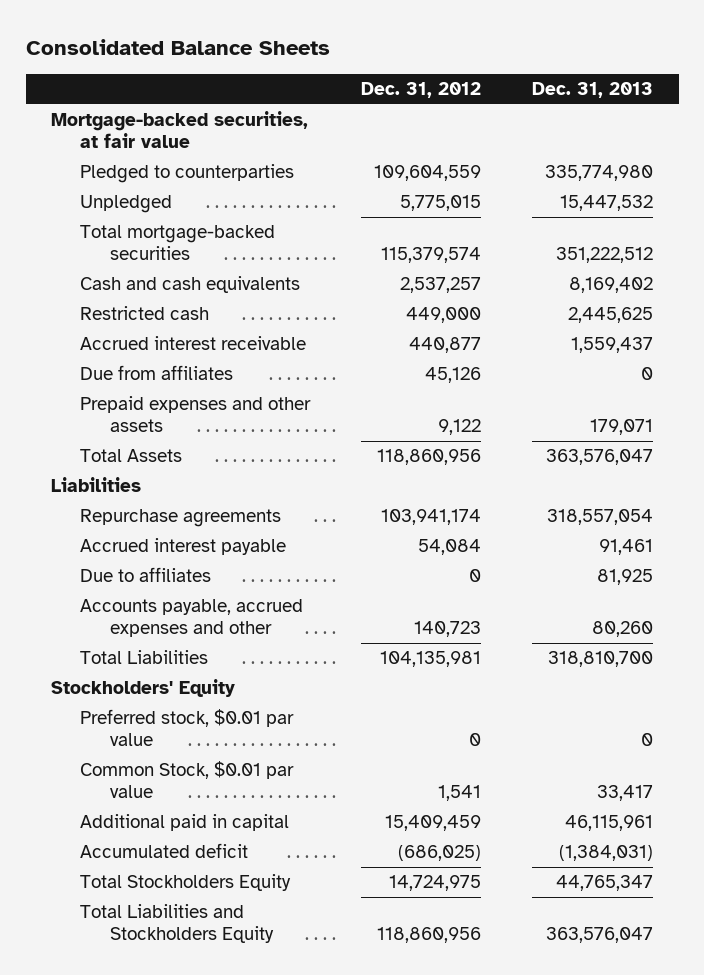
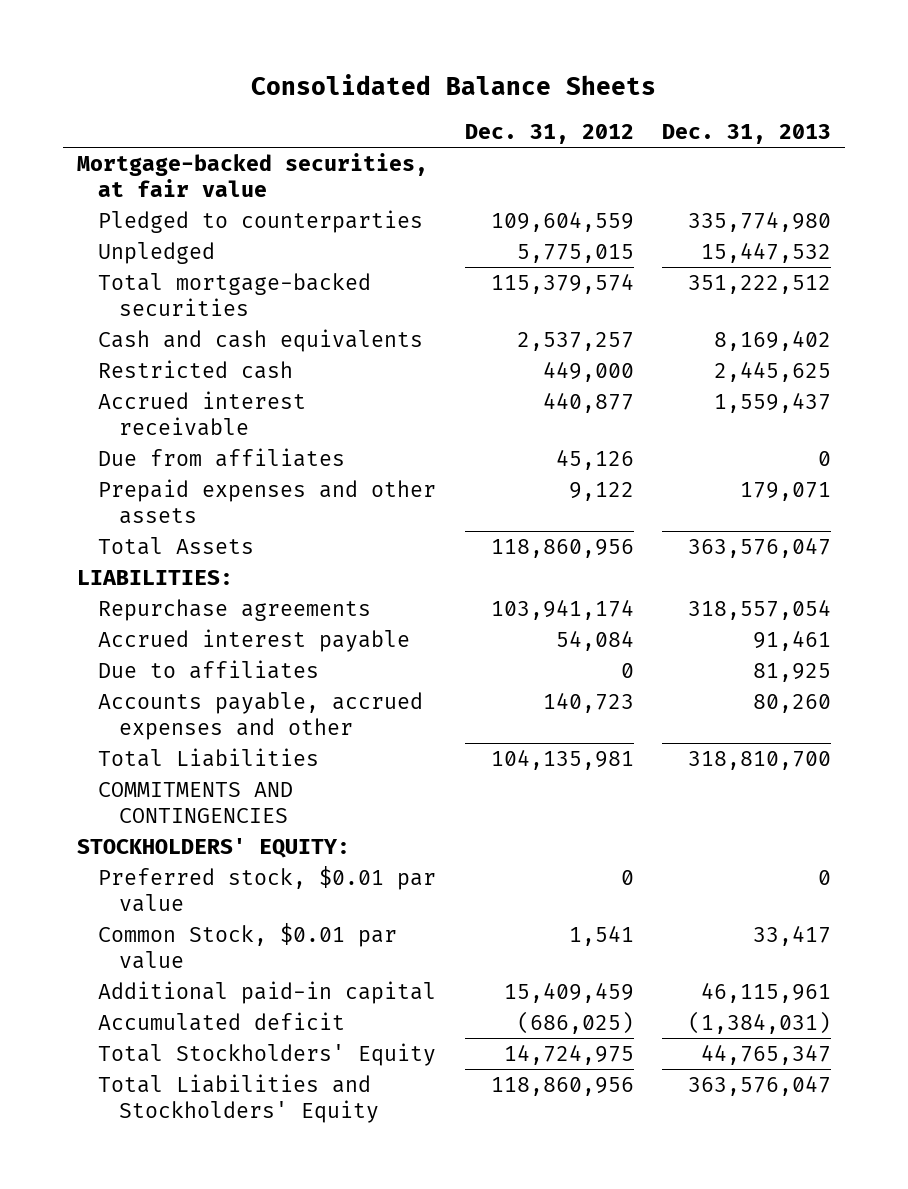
[50,477,141,493] Liabilities -> [77,569,234,585] LIABILITIES:
none -> [98,781,294,823] COMMITMENTS AND CONTINGENCIES
[50,679,235,698] Stockholders' Equity -> [77,837,351,858] STOCKHOLDERS' EQUITY:
[80,814,290,832] Additional paid in capital -> [98,980,437,1004] Additional paid-in capital
[80,874,292,892] Total Stockholders Equity -> [98,1042,437,1066] Total Stockholders' Equity
[80,904,274,944] Total Liabilities and Stockholders Equity -> [98,1073,380,1123] Total Liabilities and Stockholders' Equity

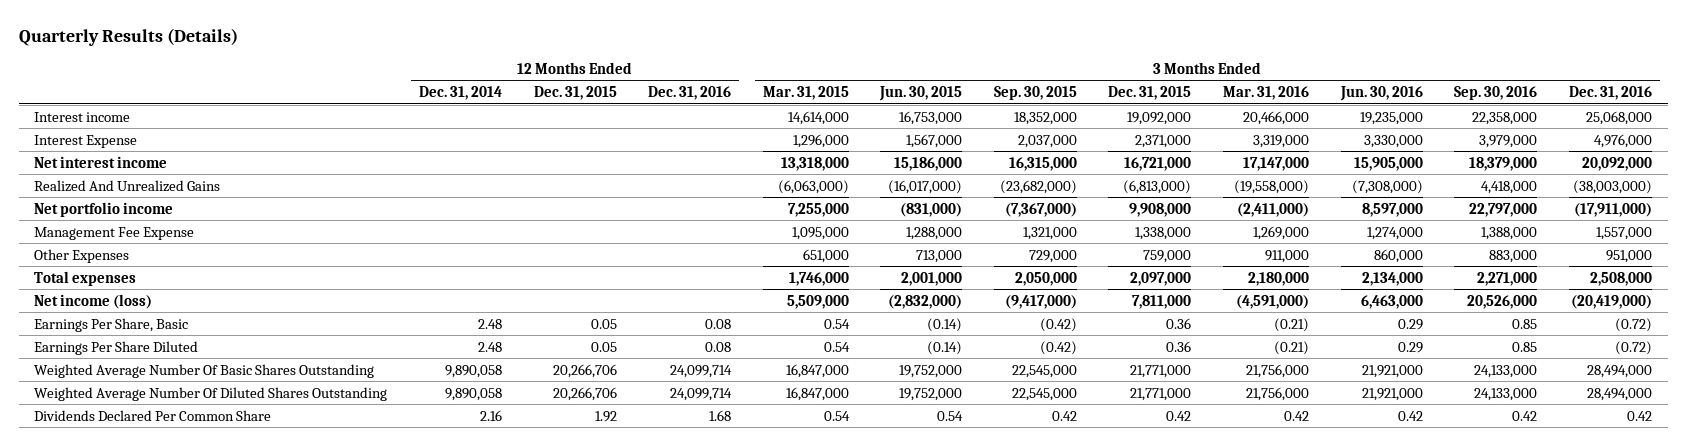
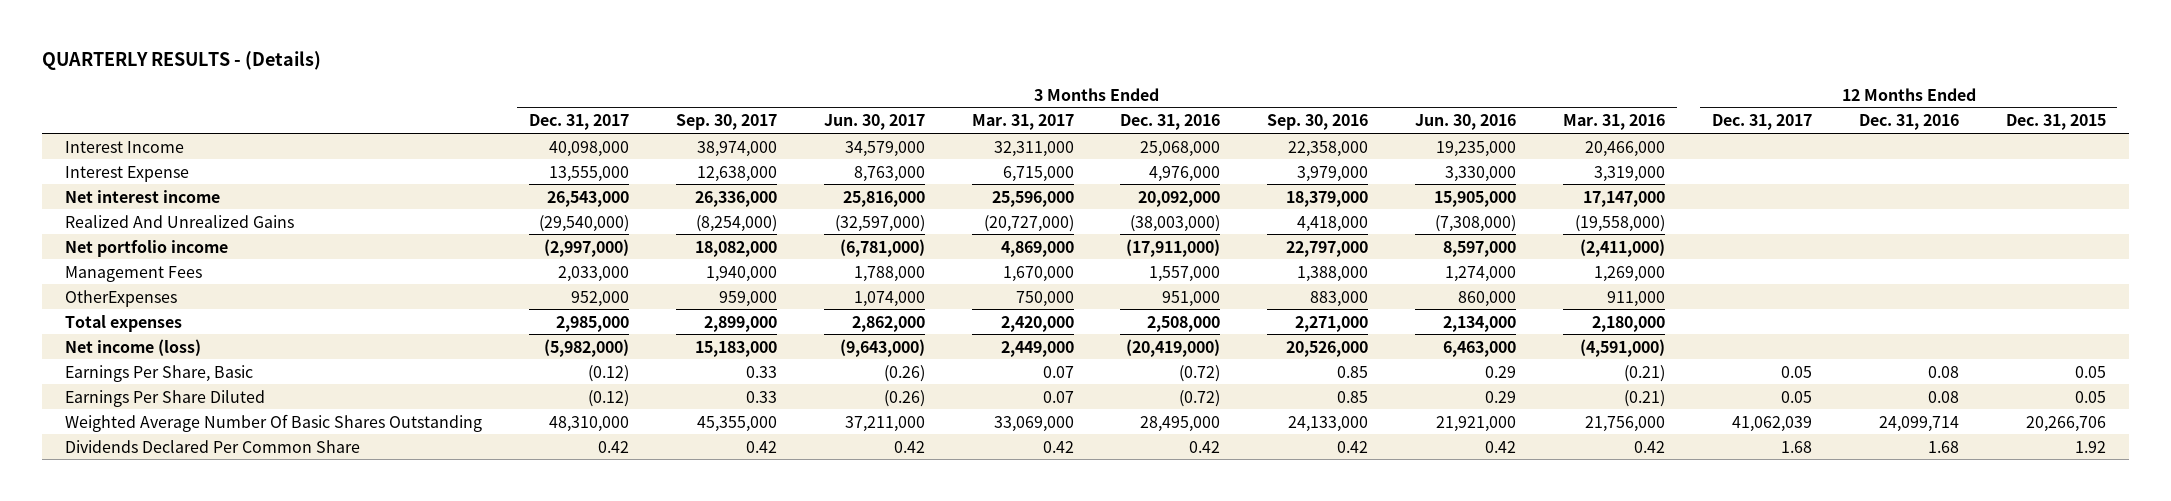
[18,27,238,46] Quarterly Results (Details) -> [41,51,321,71] QUARTERLY RESULTS - (Details)
[418,86,502,101] Dec. 31, 2014 -> none
[762,86,849,101] Mar. 31, 2015 -> none
[879,86,963,102] Jun. 30, 2015 -> none
[993,86,1077,101] Sep. 30, 2015 -> none
[1108,86,1192,101] Dec. 31, 2015 -> none
none -> [529,114,630,131] Dec. 31, 2017
none -> [675,114,777,131] Sep. 30, 2017
none -> [823,114,925,131] Jun. 30, 2017
none -> [971,114,1074,131] Mar. 31, 2017
none -> [1711,114,1812,131] Dec. 31, 2017
[34,111,131,122] Interest income -> [65,140,185,153] Interest Income
[34,226,195,240] Management Fee Expense -> [65,265,203,282] Management Fees
[34,248,130,263] Other Expenses -> [65,289,178,307] OtherExpenses
[34,386,388,401] Weighted Average Number Of Diluted Shares Outstanding -> none
[1586,364,1652,378] 28,494,000 -> [1140,415,1221,432] 28,495,000

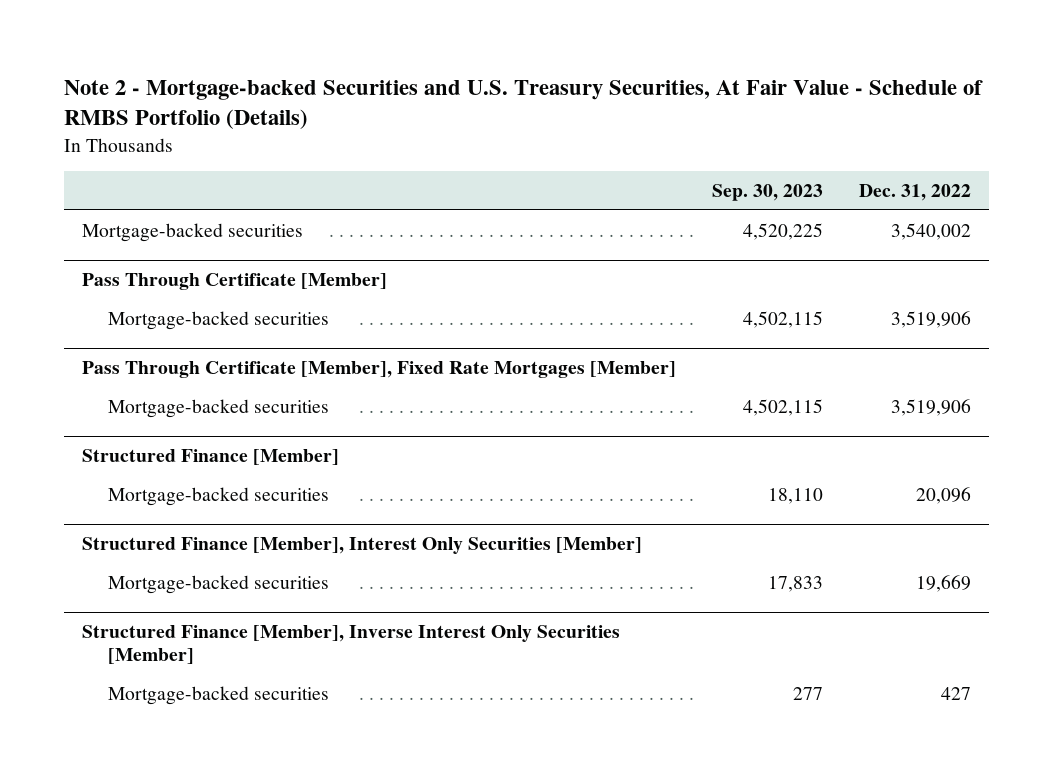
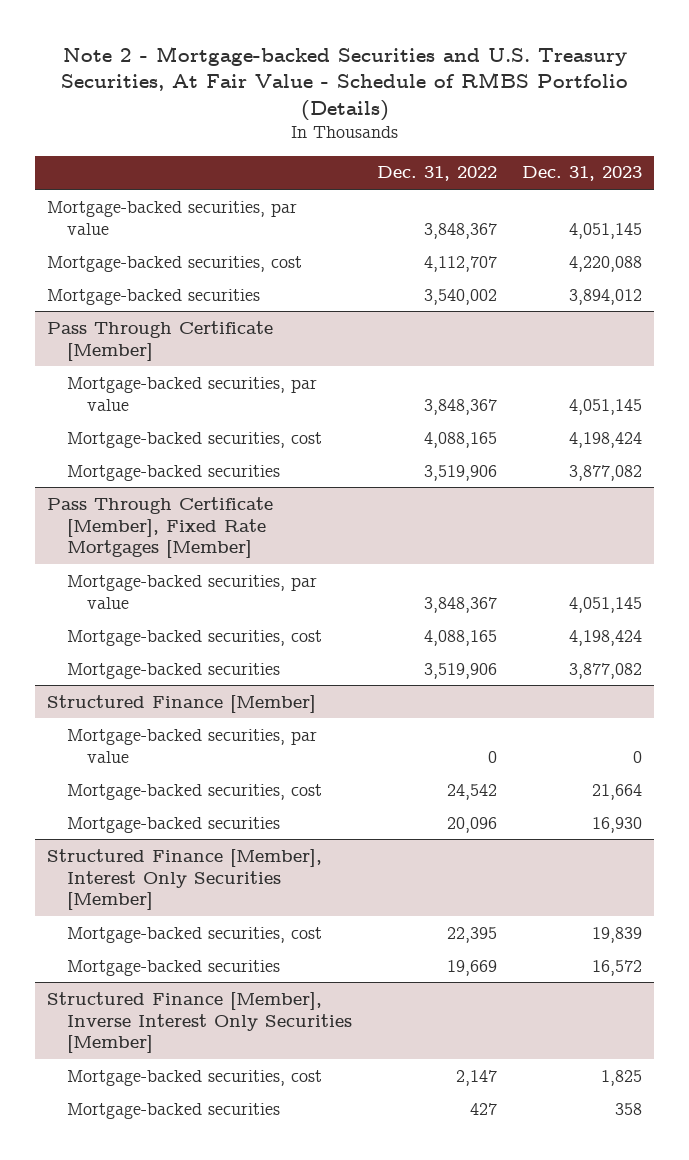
[712,183,824,201] Sep. 30, 2023 -> none
none -> [521,166,642,182] Dec. 31, 2023
none -> [47,200,298,235] Mortgage-backed securities, par value
none -> [47,255,303,272] Mortgage-backed securities, cost
none -> [67,376,318,411] Mortgage-backed securities, par value
none -> [67,431,323,448] Mortgage-backed securities, cost
none -> [67,574,318,609] Mortgage-backed securities, par value
none -> [67,629,323,646] Mortgage-backed securities, cost
none -> [67,728,318,763] Mortgage-backed securities, par value
none -> [67,783,323,800] Mortgage-backed securities, cost
none -> [67,926,323,943] Mortgage-backed securities, cost
none -> [67,1069,323,1086] Mortgage-backed securities, cost

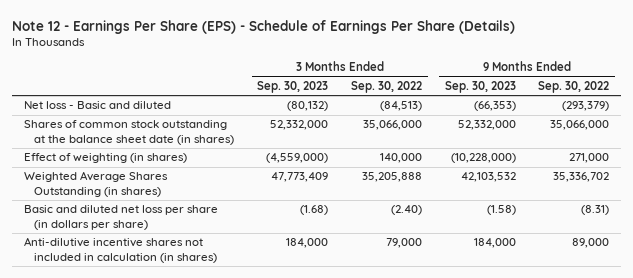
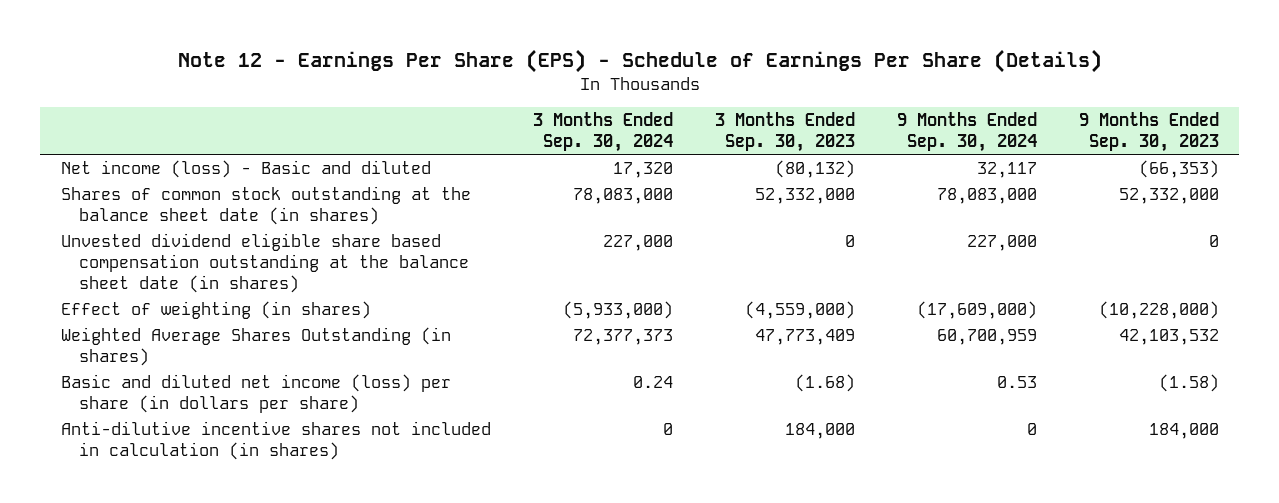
[350,80,422,93] Sep. 30, 2022 -> none
[538,80,610,93] Sep. 30, 2022 -> none
none -> [532,112,673,153] 3 Months Ended Sep. 30, 2024
none -> [896,112,1037,153] 9 Months Ended Sep. 30, 2024
[23,101,171,110] Net loss - Basic and diluted -> [60,160,431,179] Net income (loss) - Basic and diluted
none -> [60,233,469,294] Unvested dividend eligible share based compensation outstanding at the balance sheet date (in shares)
[23,205,218,230] Basic and diluted net loss per share (in dollars per share) -> [60,374,451,414] Basic and diluted net income (loss) per share (in dollars per share)

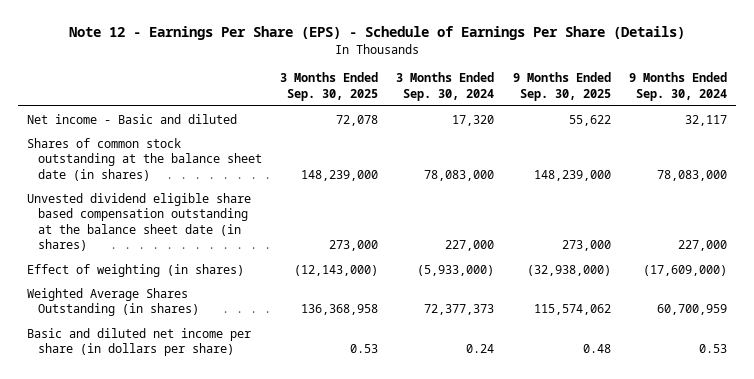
[714,112,855,153] 3 Months Ended Sep. 30, 2023 -> none
[1078,112,1219,153] 9 Months Ended Sep. 30, 2023 -> none
none -> [279,72,378,101] 3 Months Ended Sep. 30, 2025
none -> [512,72,611,101] 9 Months Ended Sep. 30, 2025
[60,160,431,179] Net income (loss) - Basic and diluted -> [27,113,238,124] Net income - Basic and diluted
[60,421,491,461] Anti-dilutive incentive shares not included in calculation (in shares) -> none
[60,374,451,414] Basic and diluted net income (loss) per share (in dollars per share) -> [27,327,252,357] Basic and diluted net income per share (in dollars per share)

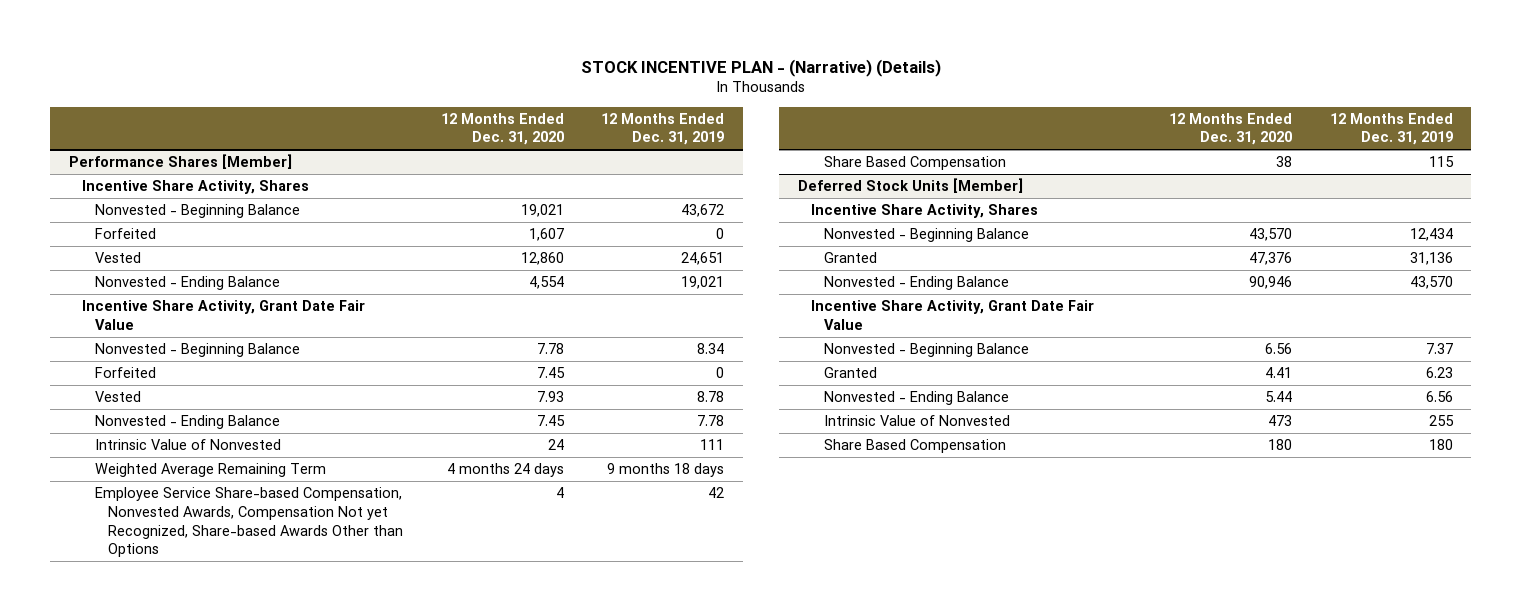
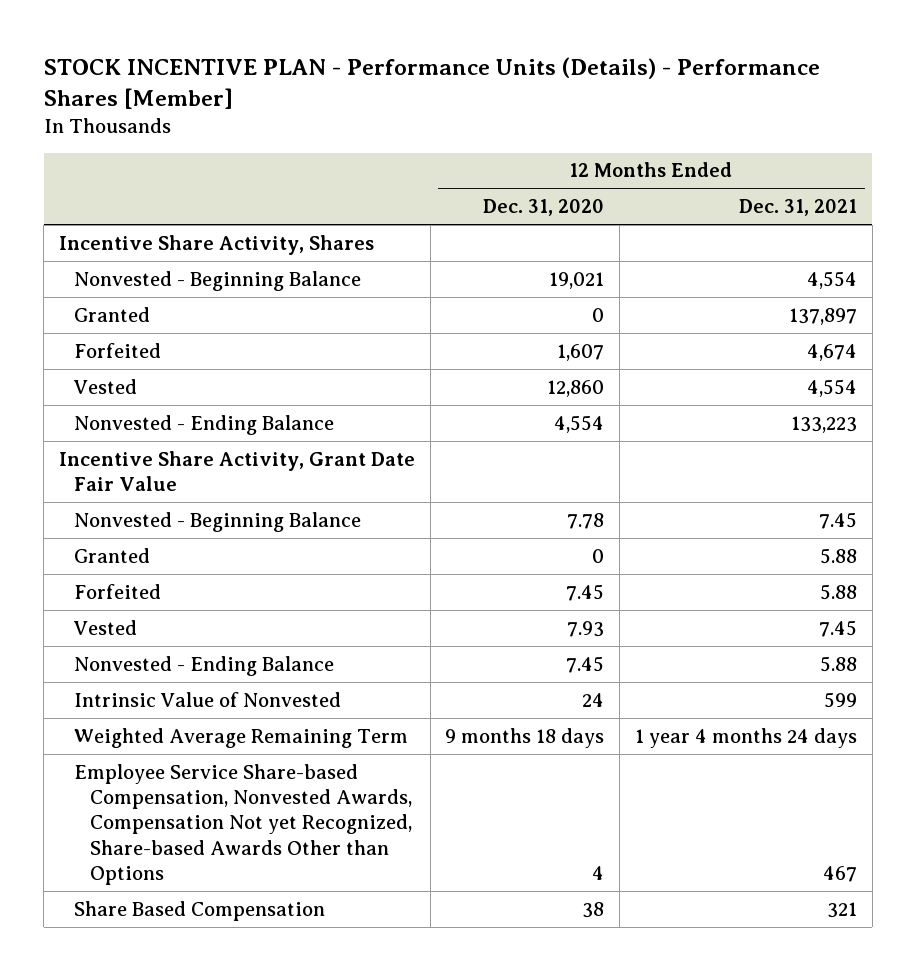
[580,58,941,77] STOCK INCENTIVE PLAN - (Narrative) (Details) -> [43,56,820,109] STOCK INCENTIVE PLAN - Performance Units (Details) - Performance Shares [Member]
[601,112,725,146] 12 Months Ended Dec. 31, 2019 -> none
none -> [739,199,858,217] Dec. 31, 2021
[68,154,292,170] Performance Shares [Member] -> none
none -> [74,306,151,322] Granted
none -> [74,547,151,563] Granted
[446,463,564,478] 4 months 24 days -> [445,727,605,748] 9 months 18 days
[797,178,1023,194] Deferred Stock Units [Member] -> none
[810,204,1038,219] Incentive Share Activity, Shares -> none
[823,228,1029,243] Nonvested - Beginning Balance -> none
[823,252,877,264] Granted -> none
[823,276,1009,291] Nonvested - Ending Balance -> none
[810,300,1094,330] Incentive Share Activity, Grant Date Fair Value -> none
[823,343,1029,358] Nonvested - Beginning Balance -> none
[823,367,877,379] Granted -> none
[823,391,1009,406] Nonvested - Ending Balance -> none
[823,415,1010,427] Intrinsic Value of Nonvested -> none
[823,439,1006,454] Share Based Compensation -> none

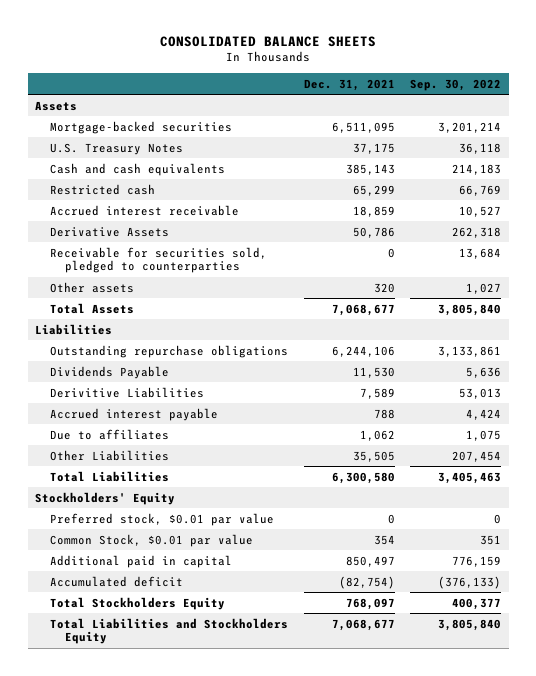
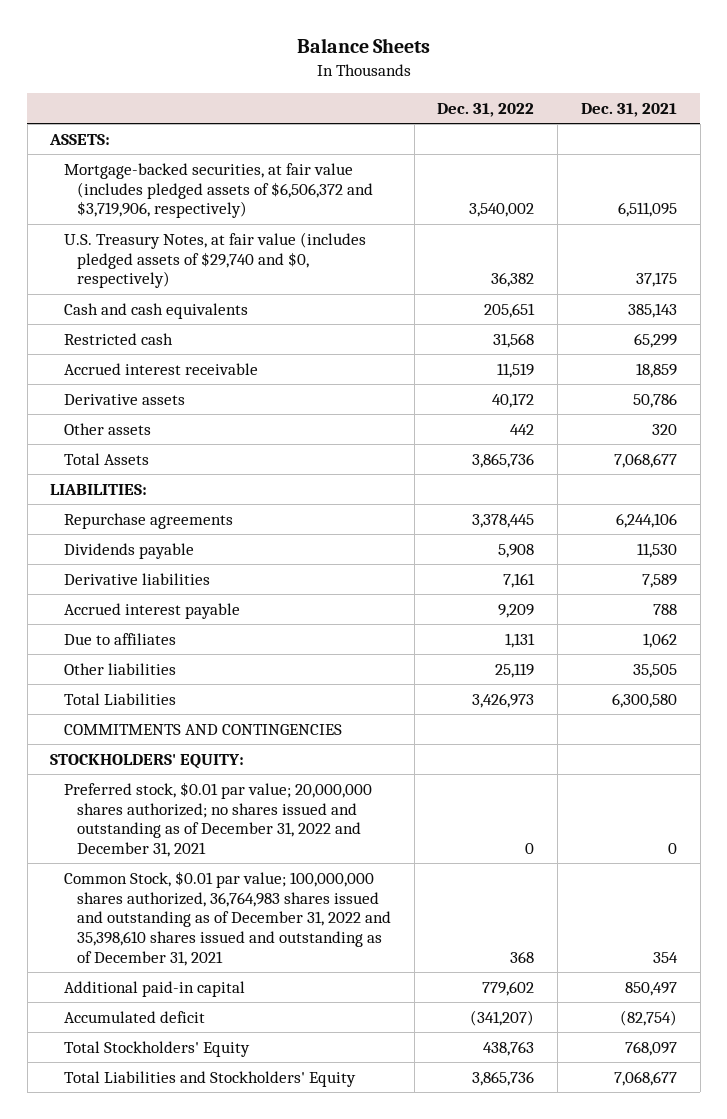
[160,35,377,47] CONSOLIDATED BALANCE SHEETS -> [296,38,430,54] Balance Sheets
[409,78,501,91] Sep. 30, 2022 -> none
none -> [437,102,535,117] Dec. 31, 2022
[35,100,78,111] Assets -> [49,133,111,145] ASSETS:
[50,120,233,134] Mortgage-backed securities -> [63,162,373,219] Mortgage-backed securities, at fair value (includes pledged assets of $6,506,372 and $3,719,906, respectively)
[50,142,184,155] U.S. Treasury Notes -> [63,231,366,289] U.S. Treasury Notes, at fair value (includes pledged assets of $29,740 and $0, respectively)
[50,246,268,274] Receivable for securities sold, pledged to counterparties -> none
[50,226,170,237] Derivative Assets -> [63,393,185,405] Derivative assets
[35,323,113,335] Liabilities -> [50,483,148,495] LIABILITIES:
[50,344,289,358] Outstanding repurchase obligations -> [63,512,233,529] Repurchase agreements
[50,365,170,379] Dividends Payable -> [63,542,194,559] Dividends payable
[50,386,205,398] Derivitive Liabilities -> [63,572,210,585] Derivative liabilities
[50,449,170,461] Other Liabilities -> [63,662,176,675] Other liabilities
none -> [63,723,342,735] COMMITMENTS AND CONTINGENCIES
[35,491,176,505] Stockholders' Equity -> [50,753,245,769] STOCKHOLDERS' EQUITY:
[50,512,275,526] Preferred stock, $0.01 par value -> [63,781,372,857] Preferred stock, $0.01 par value; 20,000,000 shares authorized; no shares issued and outstanding as of December 31, 2022 and December 31, 2021
[50,533,254,547] Common Stock, $0.01 par value -> [63,870,391,966] Common Stock, $0.01 par value; 100,000,000 shares authorized, 36,764,983 shares issued and outstanding as of December 31, 2022 and 35,398,610 shares issued and outstanding as of December 31, 2021
[50,554,233,568] Additional paid in capital -> [63,980,245,997] Additional paid-in capital
[50,596,226,610] Total Stockholders Equity -> [63,1040,250,1057] Total Stockholders' Equity
[50,617,289,645] Total Liabilities and Stockholders Equity -> [63,1070,356,1087] Total Liabilities and Stockholders' Equity

